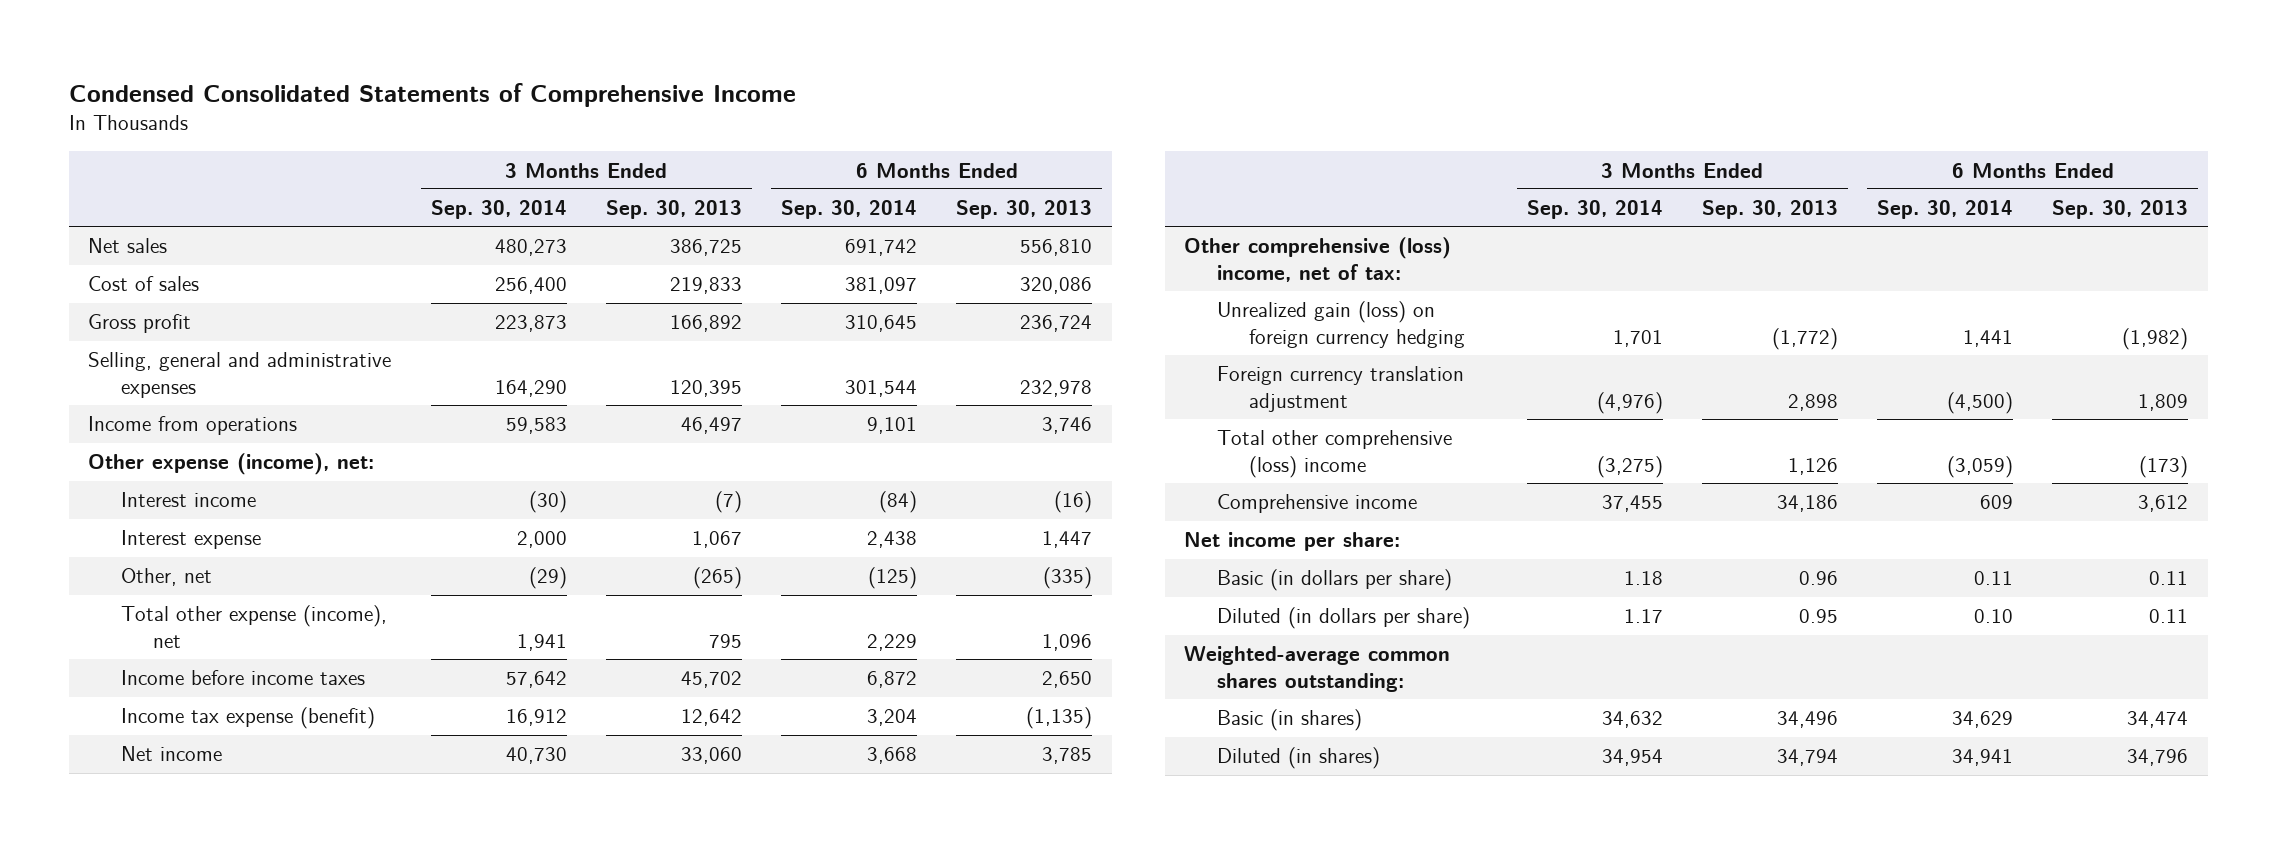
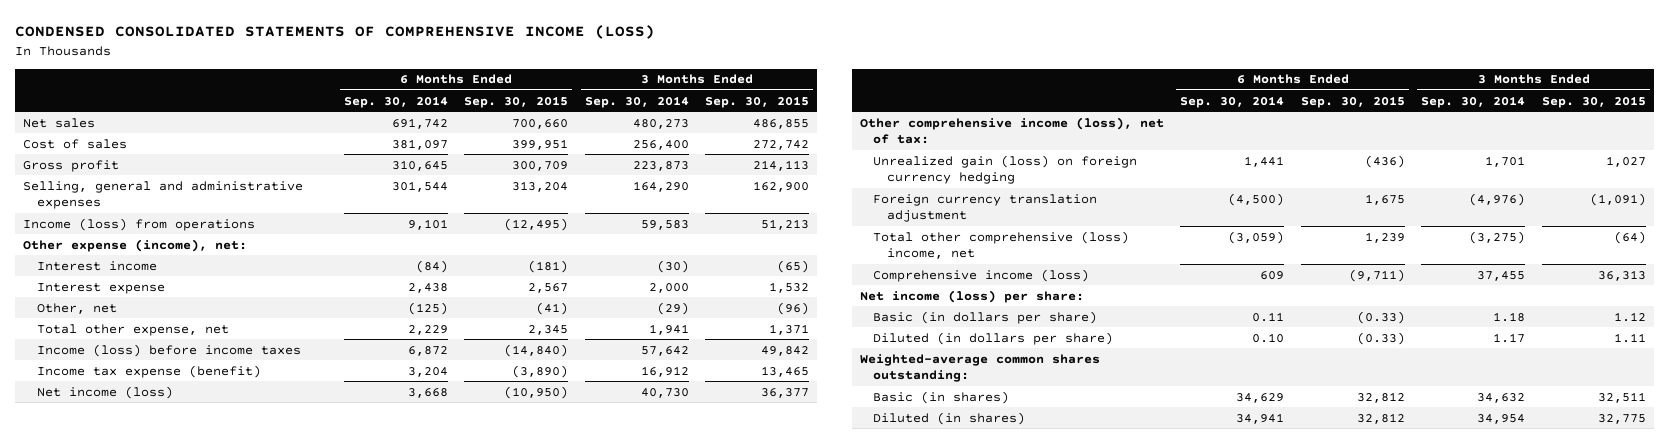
[68,82,796,107] Condensed Consolidated Statements of Comprehensive Income -> [15,25,656,40] CONDENSED CONSOLIDATED STATEMENTS OF COMPREHENSIVE INCOME (LOSS)
[605,200,742,220] Sep. 30, 2013 -> none
[956,200,1093,220] Sep. 30, 2013 -> none
none -> [464,95,569,108] Sep. 30, 2015
none -> [705,95,810,108] Sep. 30, 2015
[88,416,298,436] Income from operations -> [23,217,256,231] Income (loss) from operations
[120,605,387,648] Total other expense (income), net -> [36,323,229,336] Total other expense, net
[120,670,365,686] Income before income taxes -> [36,343,301,357] Income (loss) before income taxes
[120,746,222,762] Net income -> [36,385,173,399] Net income (loss)
[1184,237,1452,282] Other comprehensive (loss) income, net of tax: -> [859,116,1164,145] Other comprehensive income (loss), net of tax:
[1216,430,1452,478] Total other comprehensive (loss) income -> [873,230,1130,260] Total other comprehensive (loss) income, net
[1216,494,1417,514] Comprehensive income -> [873,268,1090,282] Comprehensive income (loss)
[1184,532,1401,552] Net income per share: -> [859,289,1084,303] Net income (loss) per share:

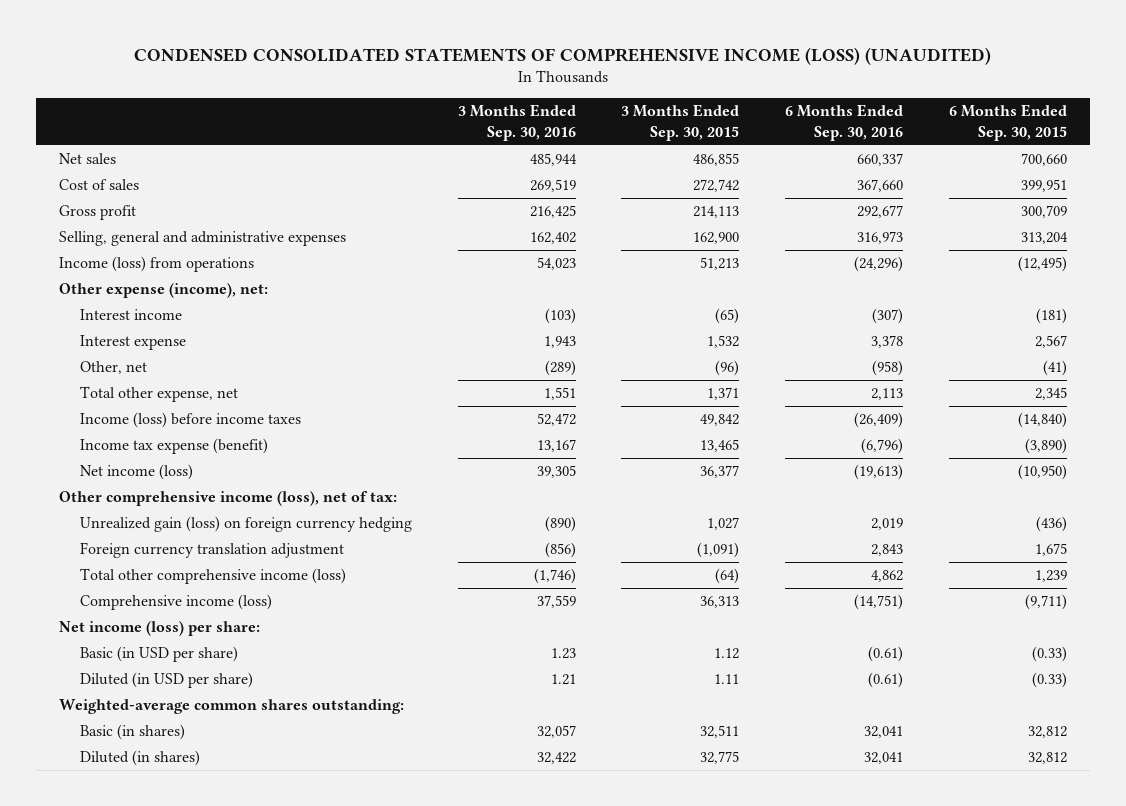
[15,25,656,40] CONDENSED CONSOLIDATED STATEMENTS OF COMPREHENSIVE INCOME (LOSS) -> [134,47,992,66] CONDENSED CONSOLIDATED STATEMENTS OF COMPREHENSIVE INCOME (LOSS) (UNAUDITED)
[343,95,448,108] Sep. 30, 2014 -> none
[584,95,689,108] Sep. 30, 2014 -> none
none -> [457,104,576,141] 3 Months Ended Sep. 30, 2016
none -> [785,104,904,141] 6 Months Ended Sep. 30, 2016
[873,230,1130,260] Total other comprehensive (loss) income, net -> [79,568,346,585] Total other comprehensive income (loss)
[873,310,1098,324] Basic (in dollars per share) -> [79,646,238,663] Basic (in USD per share)
[873,331,1114,345] Diluted (in dollars per share) -> [79,672,253,689] Diluted (in USD per share)

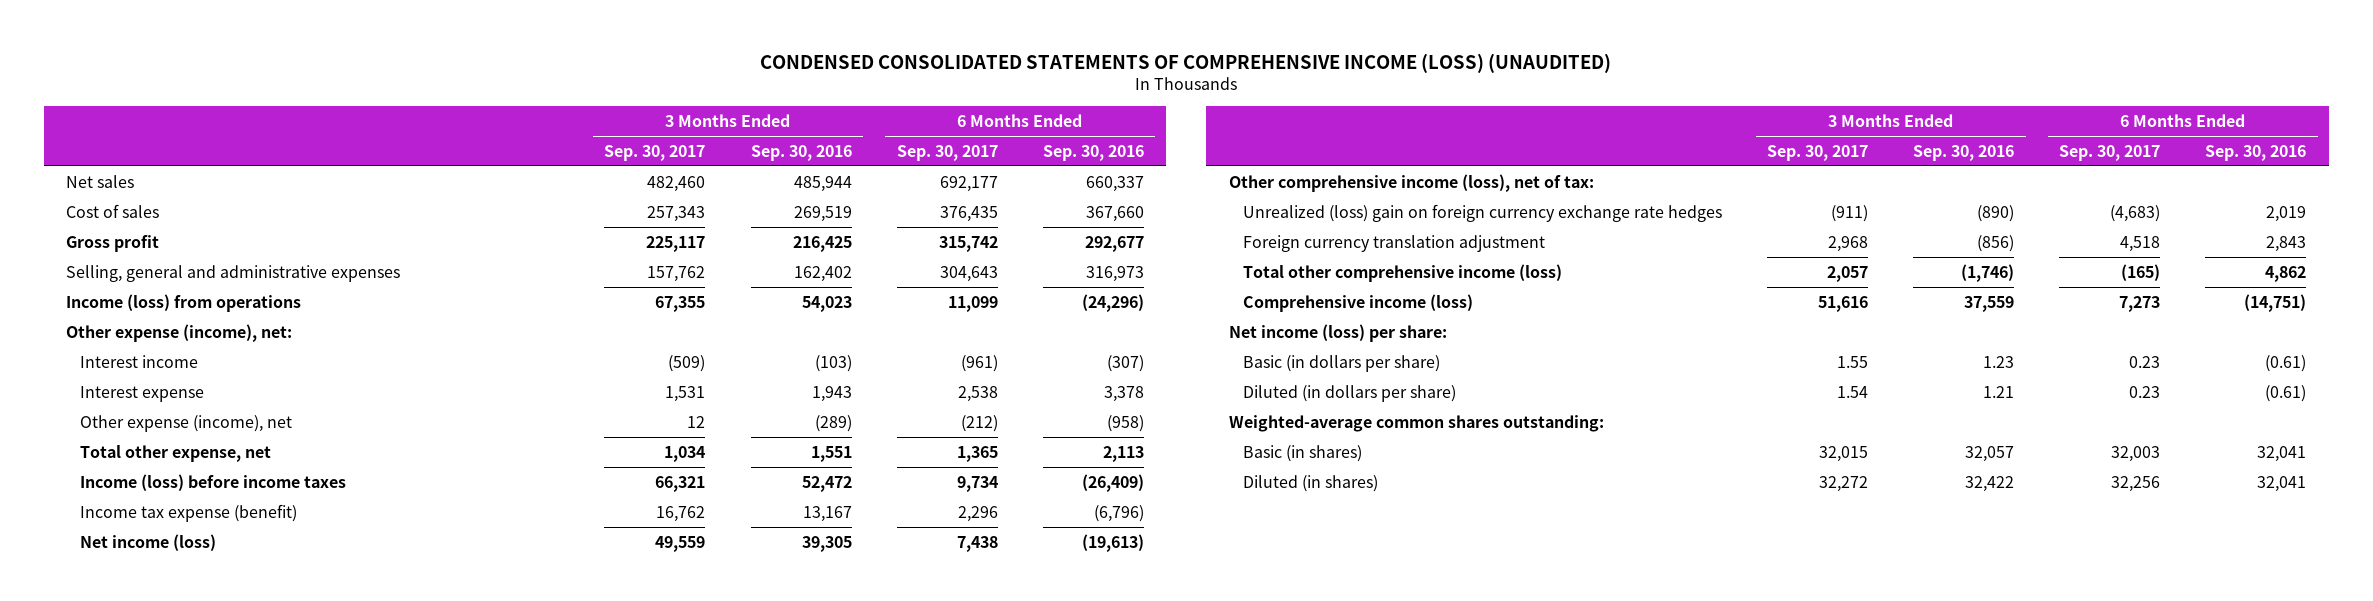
[621,104,740,141] 3 Months Ended Sep. 30, 2015 -> none
[949,104,1068,141] 6 Months Ended Sep. 30, 2015 -> none
none -> [604,144,706,161] Sep. 30, 2017
none -> [896,144,998,161] Sep. 30, 2017
[79,361,147,375] Other, net -> [80,414,293,432] Other expense (income), net
[79,516,412,533] Unrealized gain (loss) on foreign currency hedging -> [1243,203,1723,222] Unrealized (loss) gain on foreign currency exchange rate hedges
[79,646,238,663] Basic (in USD per share) -> [1243,354,1441,372] Basic (in dollars per share)
[79,672,253,689] Diluted (in USD per share) -> [1243,384,1457,402] Diluted (in dollars per share)

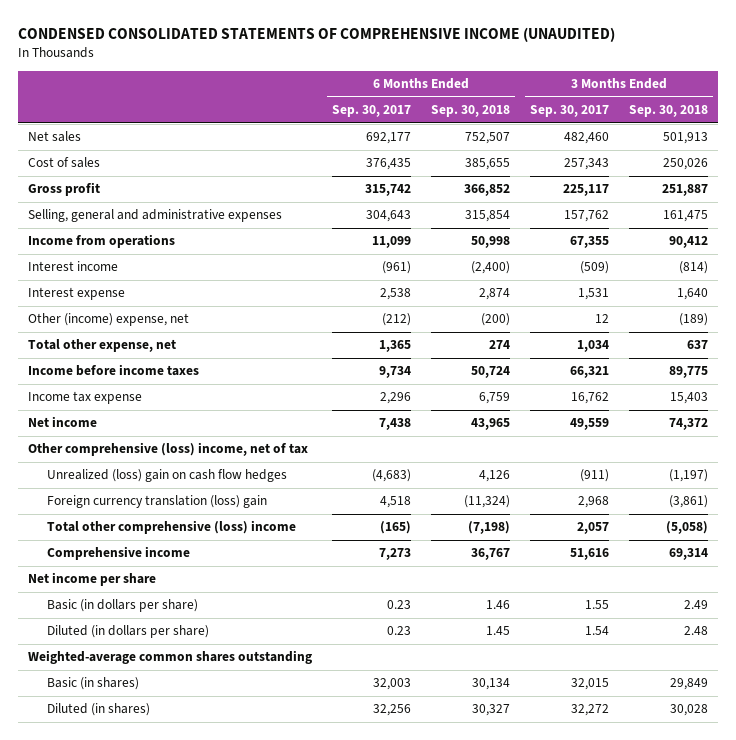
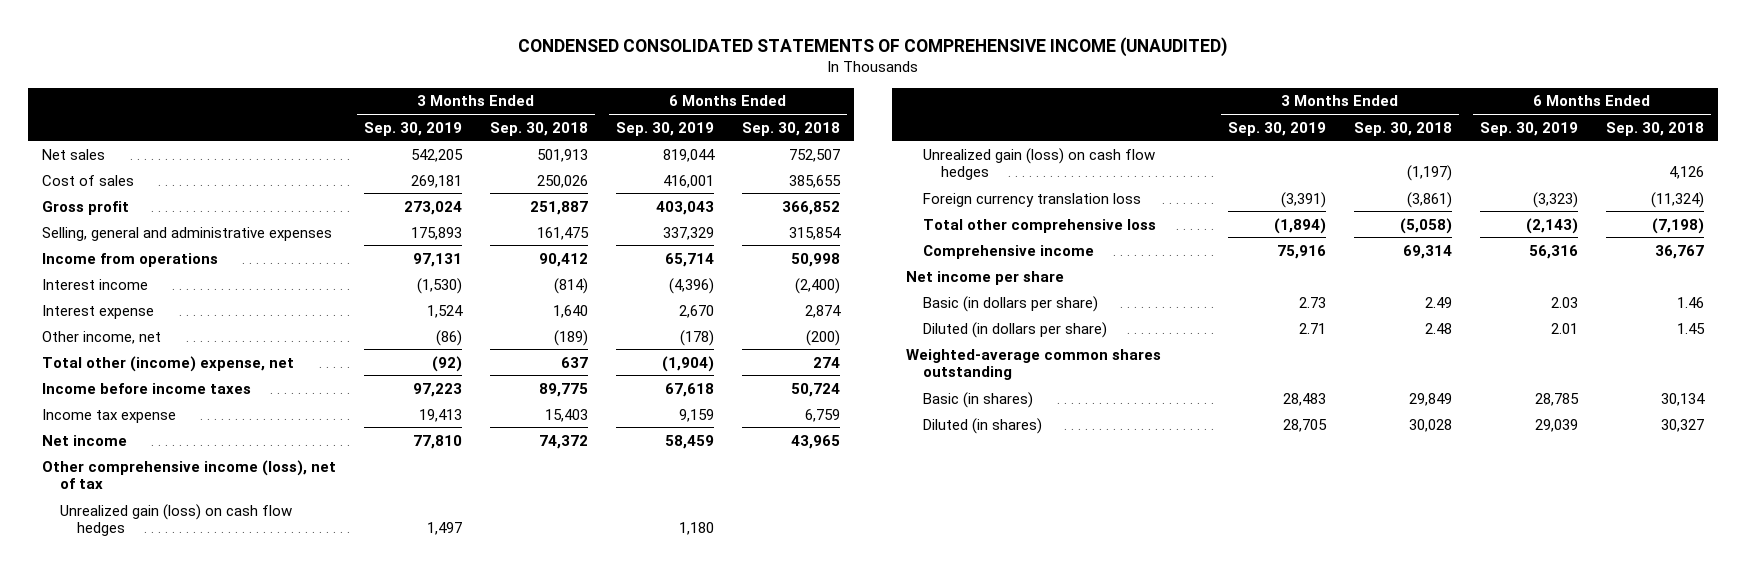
[331,105,411,118] Sep. 30, 2017 -> none
[529,105,609,118] Sep. 30, 2017 -> none
none -> [364,121,463,136] Sep. 30, 2019
none -> [616,121,715,136] Sep. 30, 2019
[27,313,189,327] Other (income) expense, net -> [42,330,162,344] Other income, net
[27,339,176,353] Total other expense, net -> [42,355,295,372] Total other (income) expense, net
[27,442,308,457] Other comprehensive (loss) income, net of tax -> [42,459,337,490] Other comprehensive income (loss), net of tax
none -> [59,503,292,537] Unrealized gain (loss) on cash flow hedges
[47,469,288,483] Unrealized (loss) gain on cash flow hedges -> [923,147,1156,181] Unrealized gain (loss) on cash flow hedges
[47,495,268,509] Foreign currency translation (loss) gain -> [923,192,1142,207] Foreign currency translation loss
[47,520,297,535] Total other comprehensive (loss) income -> [923,218,1157,233] Total other comprehensive loss

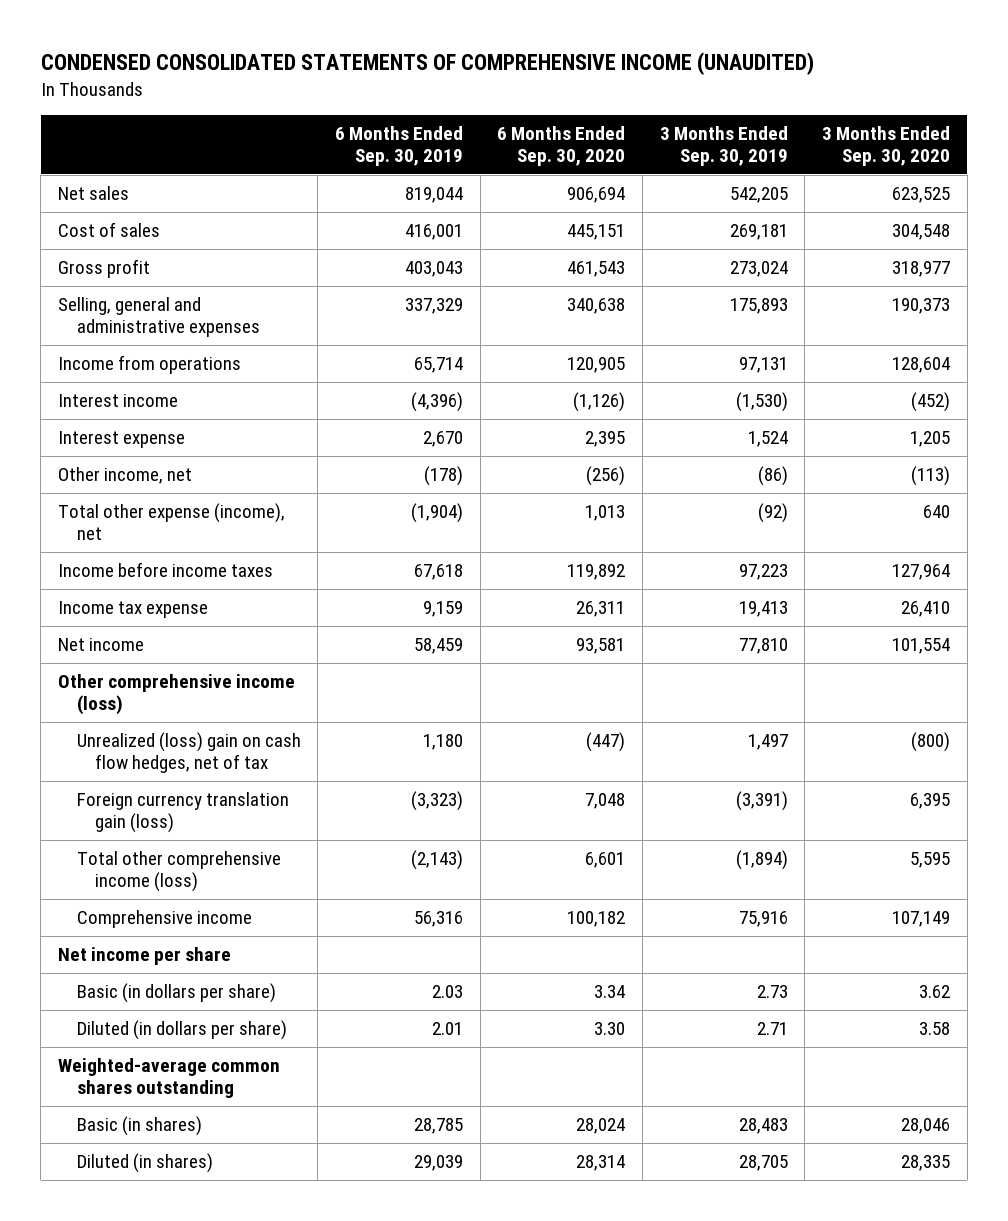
[490,121,589,136] Sep. 30, 2018 -> none
[741,121,840,136] Sep. 30, 2018 -> none
none -> [497,126,626,167] 6 Months Ended Sep. 30, 2020
none -> [822,126,951,167] 3 Months Ended Sep. 30, 2020
[42,355,295,372] Total other (income) expense, net -> [57,503,285,541] Total other expense (income), net
[923,147,1156,181] Unrealized gain (loss) on cash flow hedges -> none
[42,459,337,490] Other comprehensive income (loss), net of tax -> [57,674,295,716] Other comprehensive income (loss)
[59,503,292,537] Unrealized gain (loss) on cash flow hedges -> [76,732,301,774] Unrealized (loss) gain on cash flow hedges, net of tax
[923,192,1142,207] Foreign currency translation loss -> [76,792,289,834] Foreign currency translation gain (loss)
[923,218,1157,233] Total other comprehensive loss -> [76,851,281,893] Total other comprehensive income (loss)

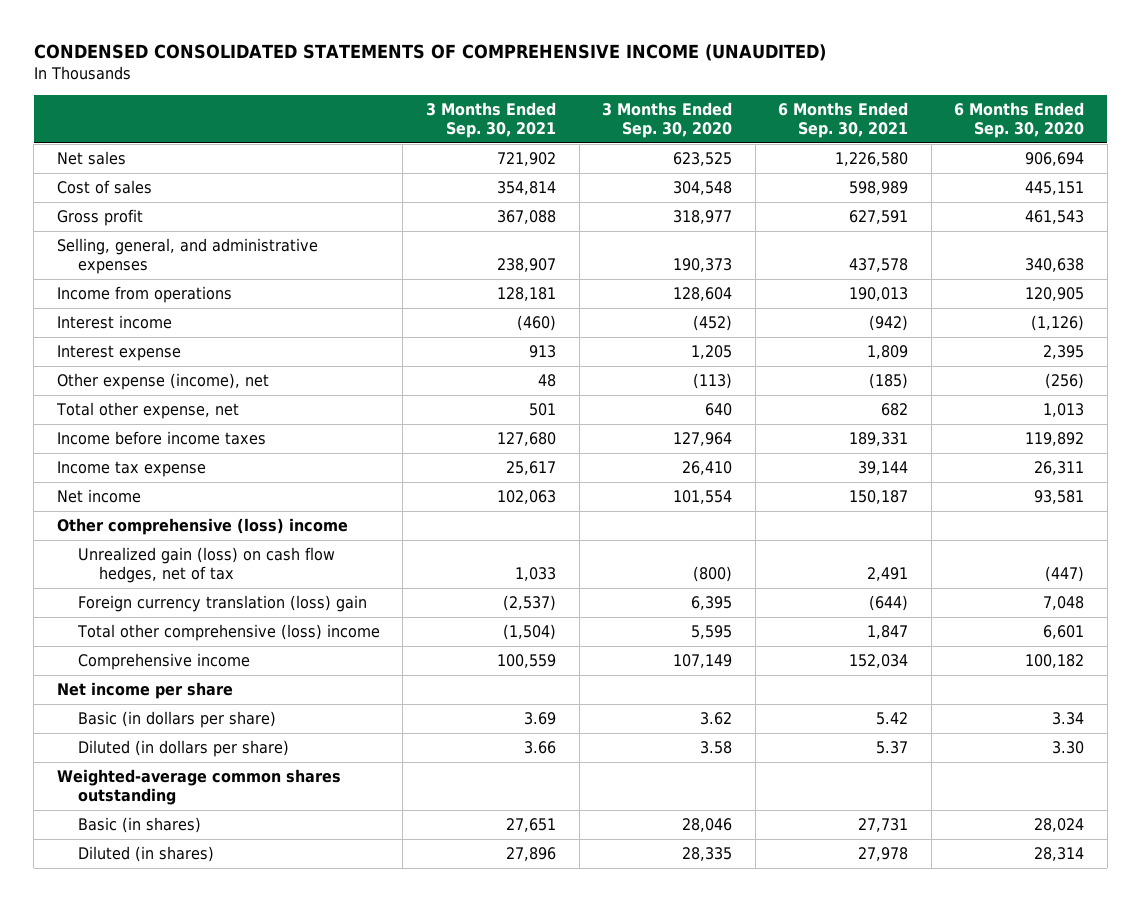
[334,126,463,167] 6 Months Ended Sep. 30, 2019 -> none
[659,126,788,167] 3 Months Ended Sep. 30, 2019 -> none
none -> [426,101,557,139] 3 Months Ended Sep. 30, 2021
none -> [778,101,909,139] 6 Months Ended Sep. 30, 2021
[57,297,260,338] Selling, general and administrative expenses -> [56,238,318,275] Selling, general, and administrative expenses
[57,467,192,485] Other income, net -> [56,373,269,391] Other expense (income), net
[57,503,285,541] Total other expense (income), net -> [55,402,239,420] Total other expense, net
[57,674,295,716] Other comprehensive income (loss) -> [56,518,348,536] Other comprehensive (loss) income
[76,732,301,774] Unrealized (loss) gain on cash flow hedges, net of tax -> [77,547,335,584] Unrealized gain (loss) on cash flow hedges, net of tax
[76,792,289,834] Foreign currency translation gain (loss) -> [77,595,367,613] Foreign currency translation (loss) gain
[76,851,281,893] Total other comprehensive income (loss) -> [76,624,380,642] Total other comprehensive (loss) income

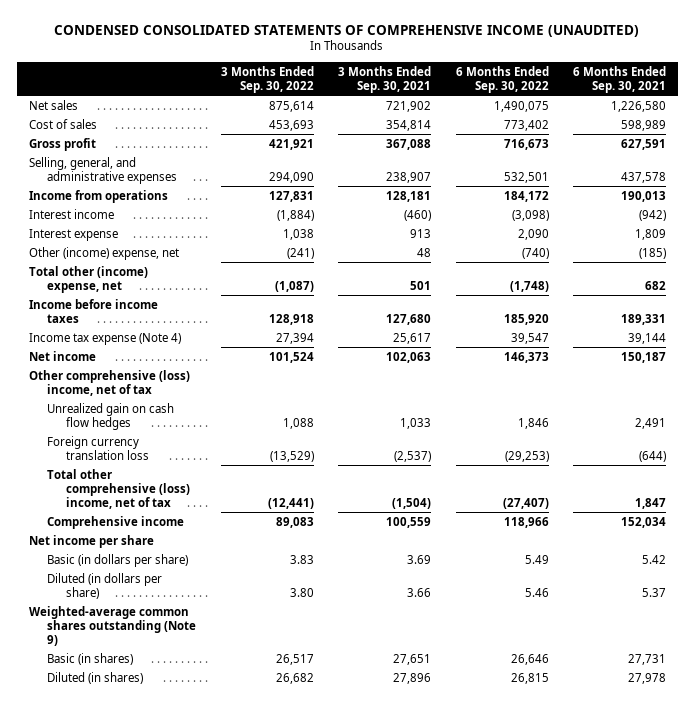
[602,101,733,139] 3 Months Ended Sep. 30, 2020 -> none
[954,101,1085,139] 6 Months Ended Sep. 30, 2020 -> none
none -> [220,65,314,93] 3 Months Ended Sep. 30, 2022
none -> [455,65,549,93] 6 Months Ended Sep. 30, 2022
[56,373,269,391] Other expense (income), net -> [28,246,179,260] Other (income) expense, net
[55,402,239,420] Total other expense, net -> [28,265,148,293] Total other (income) expense, net
[56,461,206,478] Income tax expense -> [28,332,181,345] Income tax expense (Note 4)
[56,518,348,536] Other comprehensive (loss) income -> [28,369,190,396] Other comprehensive (loss) income, net of tax
[77,547,335,584] Unrealized gain (loss) on cash flow hedges, net of tax -> [47,402,175,430] Unrealized gain on cash flow hedges
[77,595,367,613] Foreign currency translation (loss) gain -> [47,435,149,460] Foreign currency translation loss
[76,624,380,642] Total other comprehensive (loss) income -> [47,468,190,509] Total other comprehensive (loss) income, net of tax
[56,769,341,806] Weighted-average common shares outstanding -> [28,605,197,646] Weighted-average common shares outstanding (Note 9)

